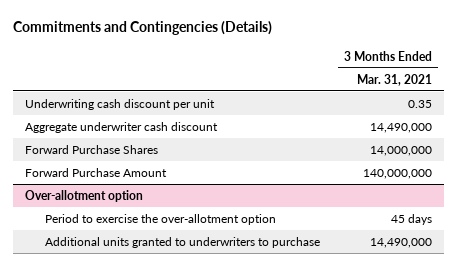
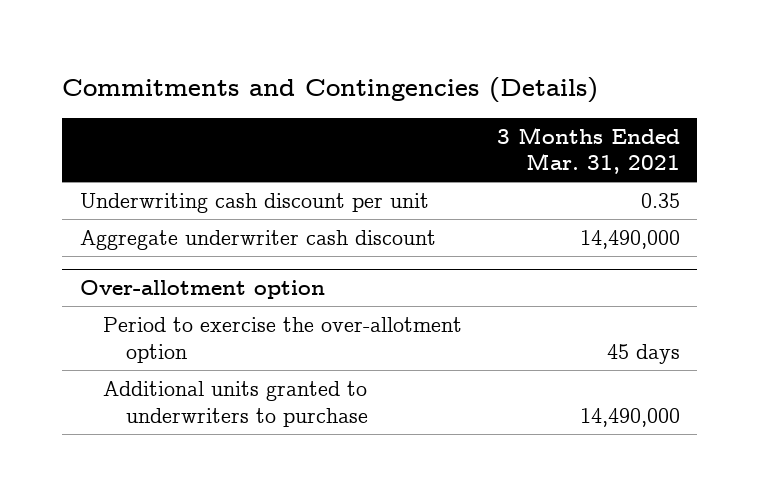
[25,145,159,155] Forward Purchase Shares -> none
[25,168,168,178] Forward Purchase Amount -> none

